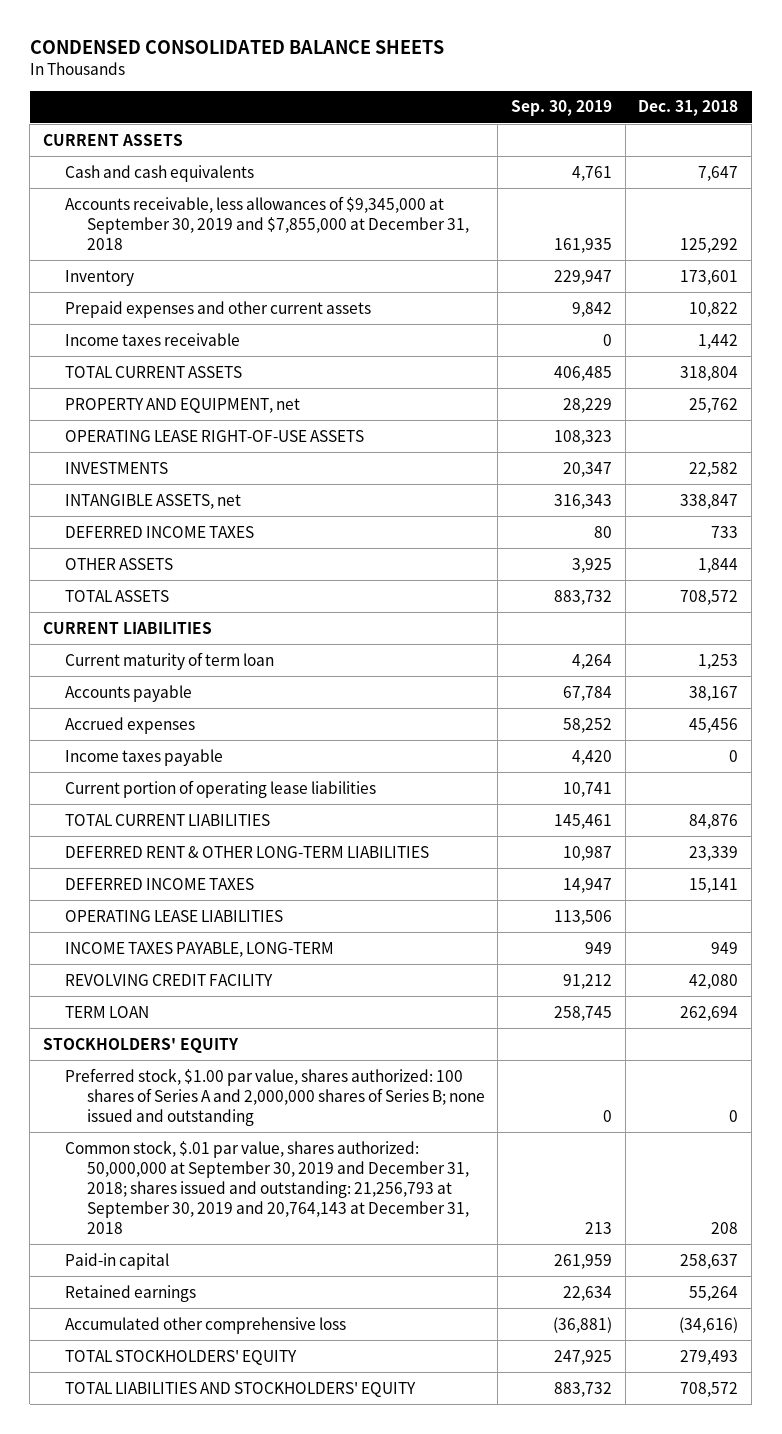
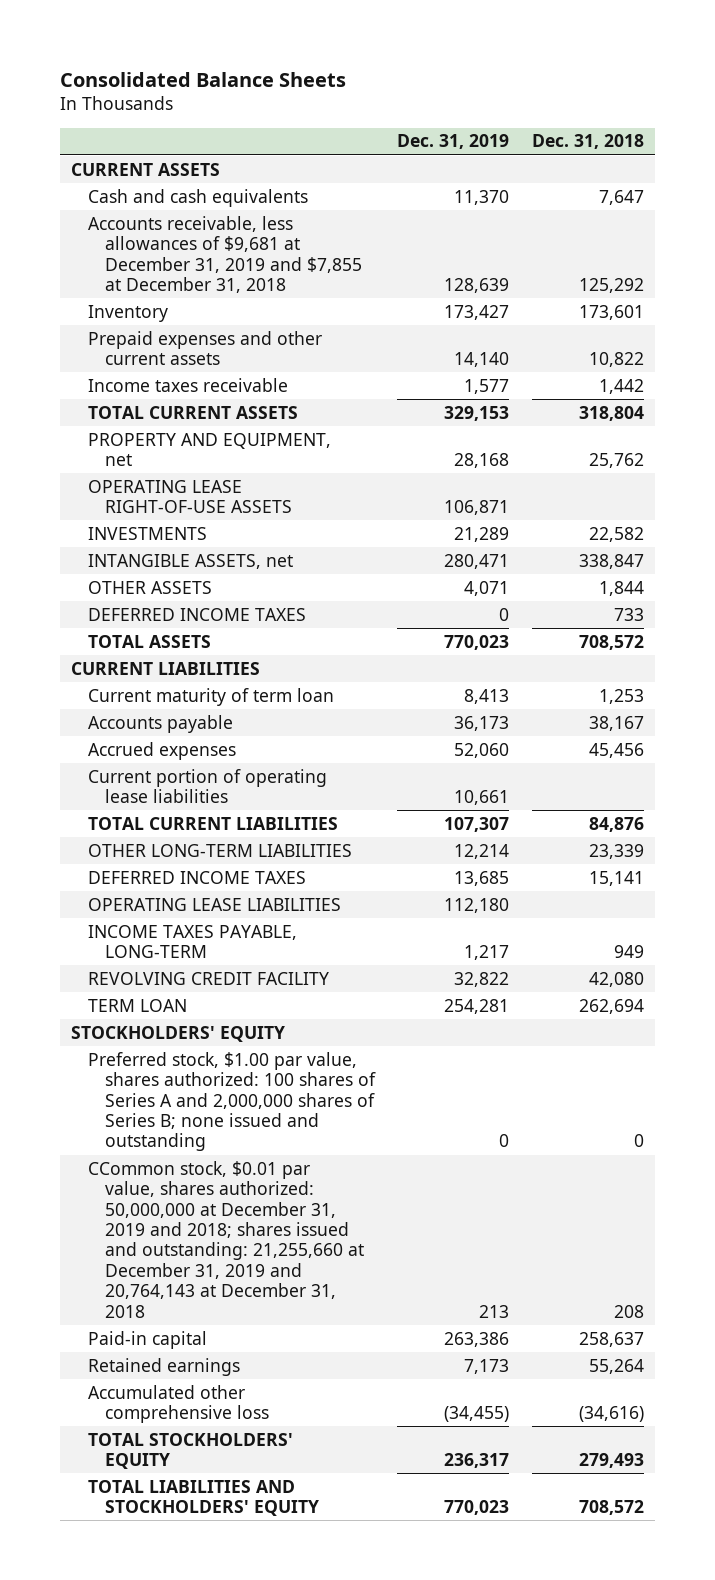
[29,40,444,55] CONDENSED CONSOLIDATED BALANCE SHEETS -> [59,71,346,87] Consolidated Balance Sheets
[511,100,613,117] Sep. 30, 2019 -> none
none -> [397,134,510,150] Dec. 31, 2019
[64,195,469,250] Accounts receivable, less allowances of $9,345,000 at September 30, 2019 and $7,855,000 at December 31, 2018 -> [88,215,363,293] Accounts receivable, less allowances of $9,681 at December 31, 2019 and $7,855 at December 31, 2018
[64,525,254,538] DEFERRED INCOME TAXES -> [88,607,307,621] DEFERRED INCOME TAXES
[64,748,223,766] Income taxes payable -> none
[64,845,429,858] DEFERRED RENT & OTHER LONG-TERM LIABILITIES -> [88,843,353,857] OTHER LONG-TERM LIABILITIES
[64,1140,469,1234] Common stock, $.01 par value, shares authorized: 50,000,000 at September 30, 2019 and December 31, 2018; shares issued and outstanding: 21,256,793 at September 30, 2019 and 20,764,143 at December 31, 2018 -> [88,1160,365,1318] CCommon stock, $0.01 par value, shares authorized: 50,000,000 at December 31, 2019 and 2018; shares issued and outstanding: 21,255,660 at December 31, 2019 and 20,764,143 at December 31, 2018

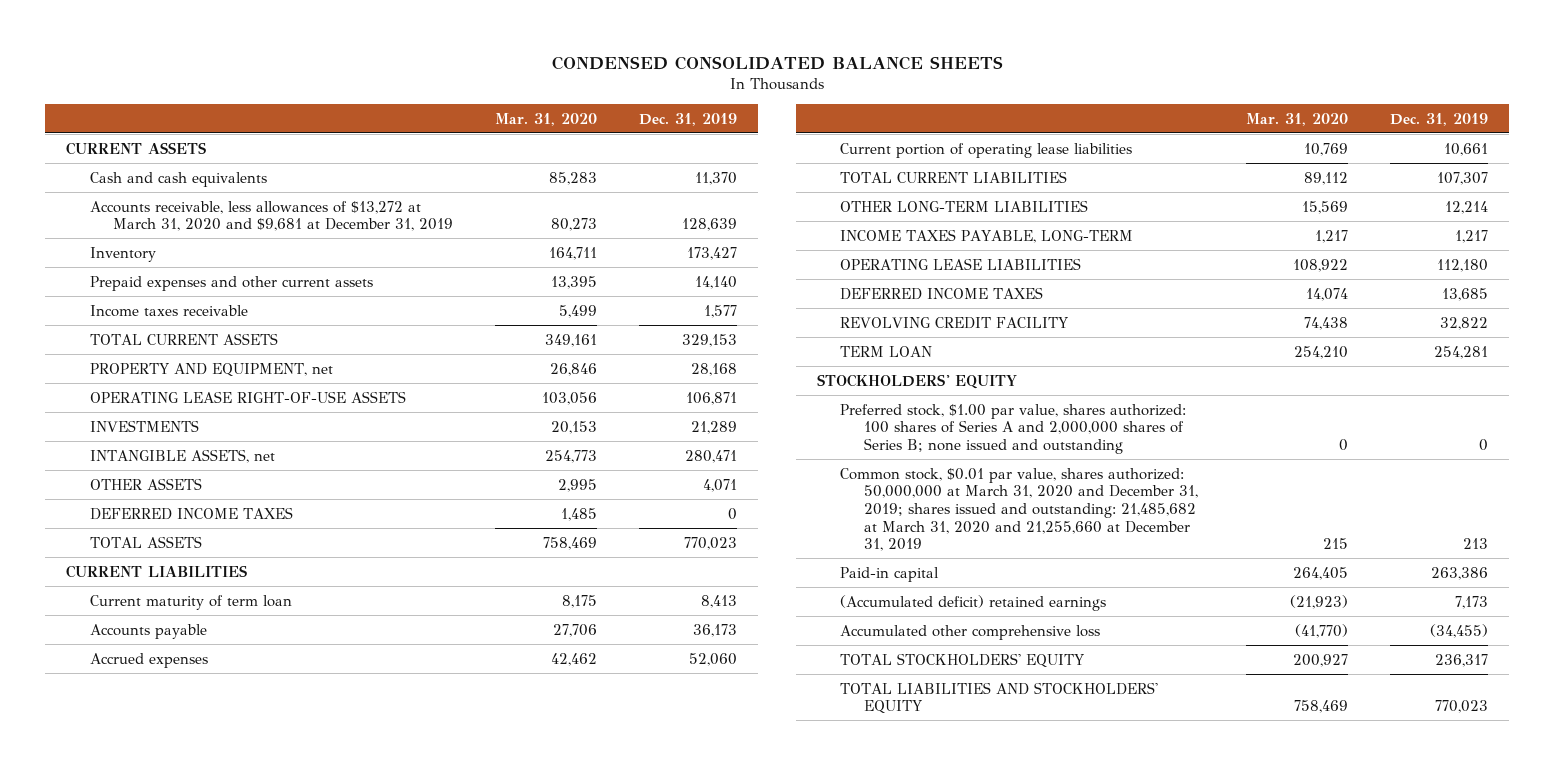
[59,71,346,87] Consolidated Balance Sheets -> [551,55,1003,70] CONDENSED CONSOLIDATED BALANCE SHEETS
[531,134,644,150] Dec. 31, 2018 -> none
none -> [495,112,598,126] Mar. 31, 2020
[88,215,363,293] Accounts receivable, less allowances of $9,681 at December 31, 2019 and $7,855 at December 31, 2018 -> [89,200,454,232] Accounts receivable, less allowances of $13,272 at March 31, 2020 and $9,681 at December 31, 2019
[88,897,342,911] OPERATING LEASE LIABILITIES -> [840,257,1082,270] OPERATING LEASE LIABILITIES
[88,870,307,884] DEFERRED INCOME TAXES -> [840,286,1044,300] DEFERRED INCOME TAXES
[88,1160,365,1318] CCommon stock, $0.01 par value, shares authorized: 50,000,000 at December 31, 2019 and 2018; shares issued and outstanding: 21,255,660 at December 31, 2019 and 20,764,143 at December 31, 2018 -> [840,467,1199,552] Common stock, $0.01 par value, shares authorized: 50,000,000 at March 31, 2020 and December 31, 2019; shares issued and outstanding: 21,485,682 at March 31, 2020 and 21,255,660 at December 31, 2019
[88,1357,241,1376] Retained earnings -> [840,594,1107,611] (Accumulated deficit) retained earnings

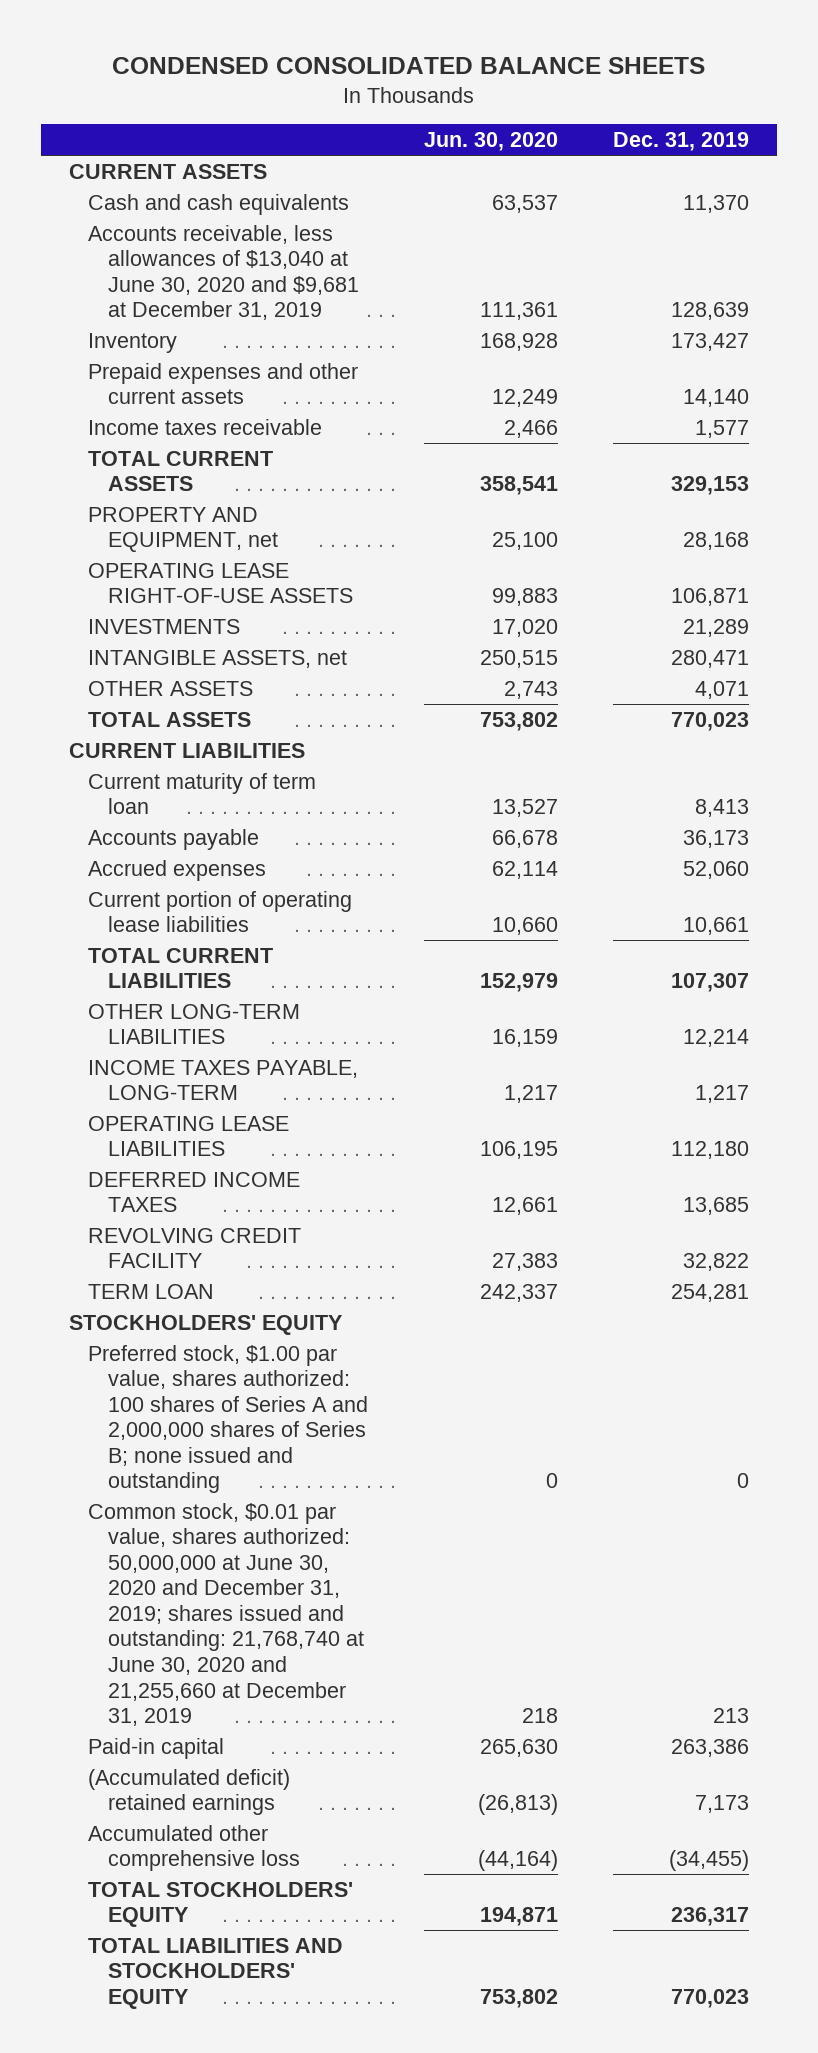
[495,112,598,126] Mar. 31, 2020 -> none
none -> [423,132,558,152] Jun. 30, 2020
[89,200,454,232] Accounts receivable, less allowances of $13,272 at March 31, 2020 and $9,681 at December 31, 2019 -> [88,224,359,321] Accounts receivable, less allowances of $13,040 at June 30, 2020 and $9,681 at December 31, 2019
[89,506,293,520] DEFERRED INCOME TAXES -> none
[840,467,1199,552] Common stock, $0.01 par value, shares authorized: 50,000,000 at March 31, 2020 and December 31, 2019; shares issued and outstanding: 21,485,682 at March 31, 2020 and 21,255,660 at December 31, 2019 -> [88,1502,364,1727] Common stock, $0.01 par value, shares authorized: 50,000,000 at June 30, 2020 and December 31, 2019; shares issued and outstanding: 21,768,740 at June 30, 2020 and 21,255,660 at December 31, 2019

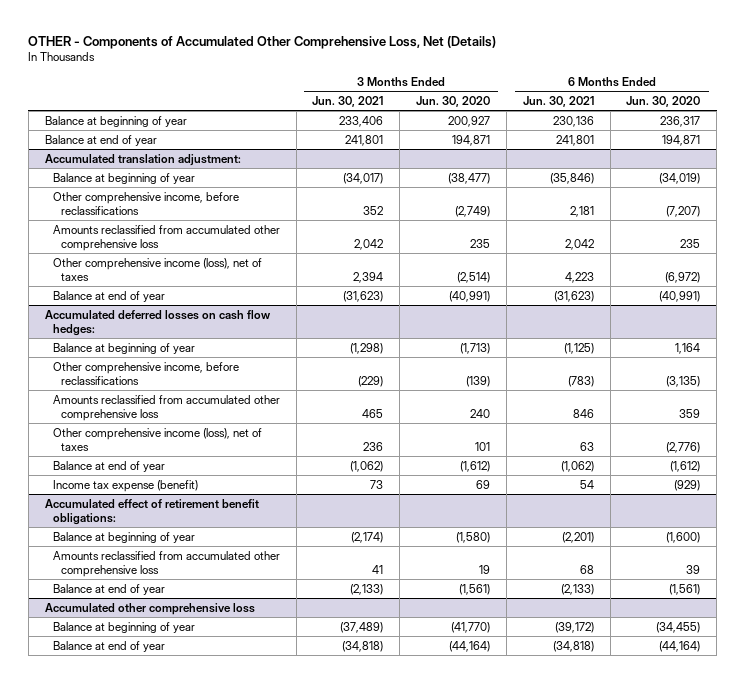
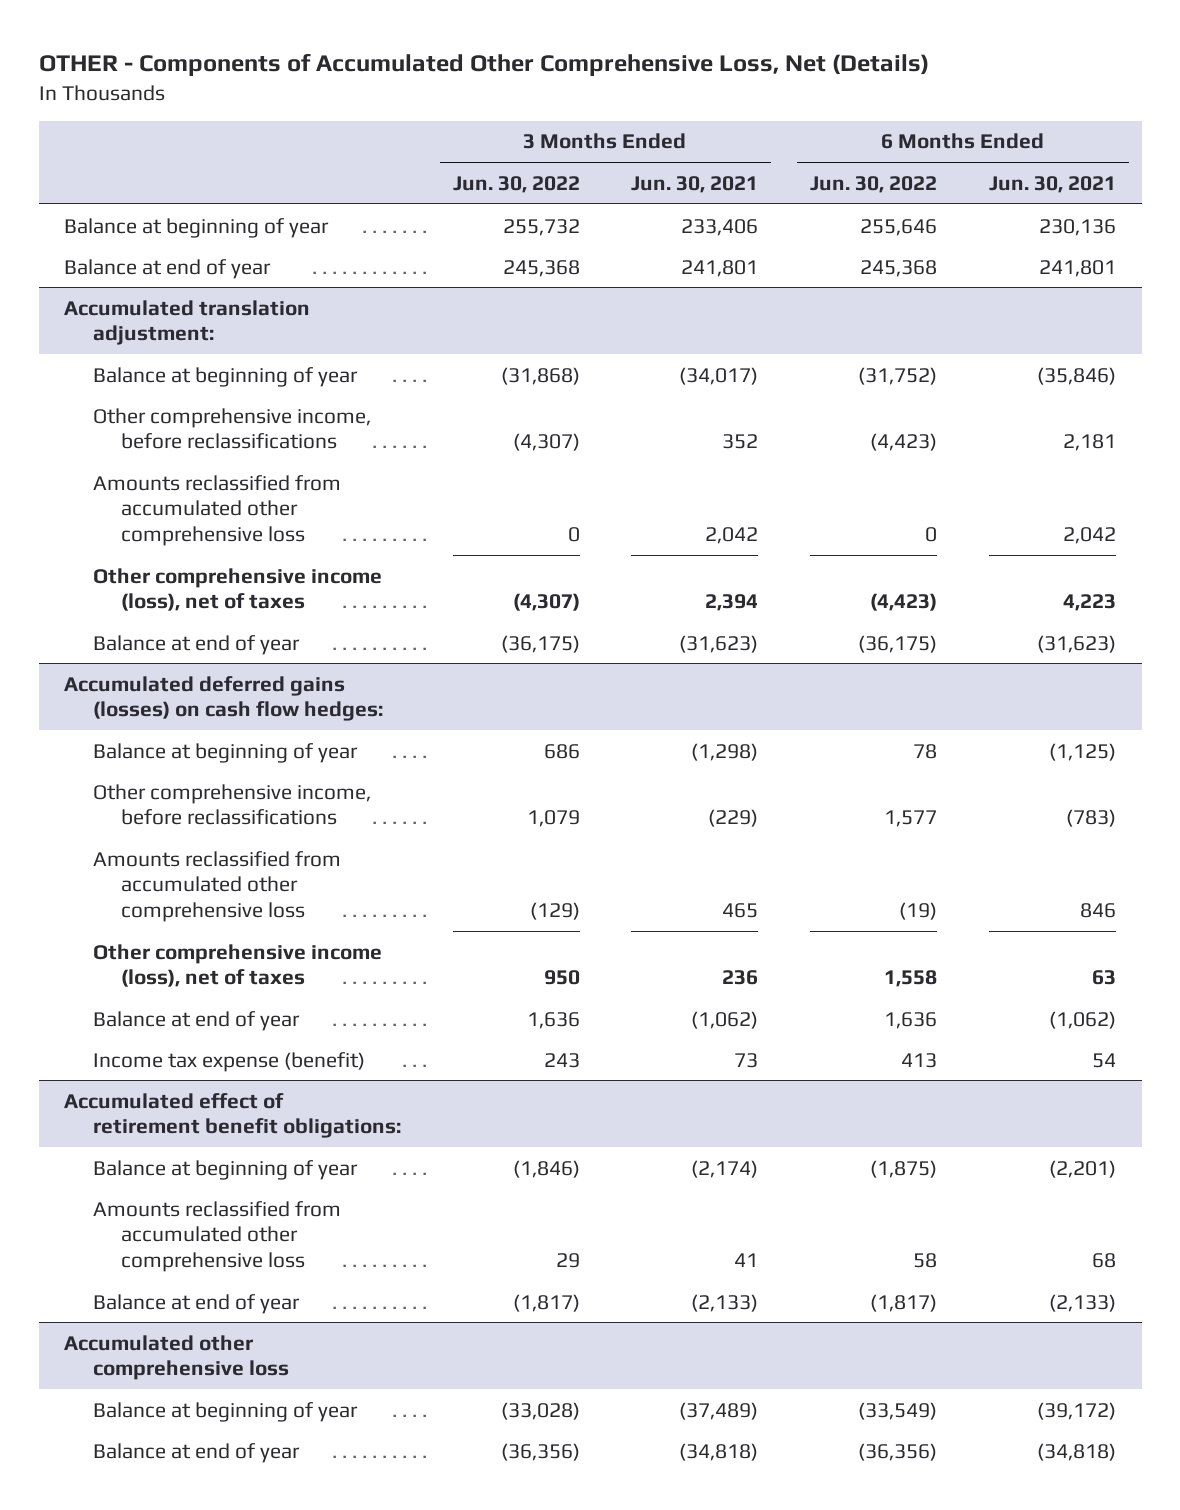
[416,96,491,108] Jun. 30, 2020 -> none
[626,96,701,108] Jun. 30, 2020 -> none
none -> [452,175,580,193] Jun. 30, 2022
none -> [810,175,938,193] Jun. 30, 2022
[44,309,271,337] Accumulated deferred losses on cash flow hedges: -> [64,675,383,722] Accumulated deferred gains (losses) on cash flow hedges:

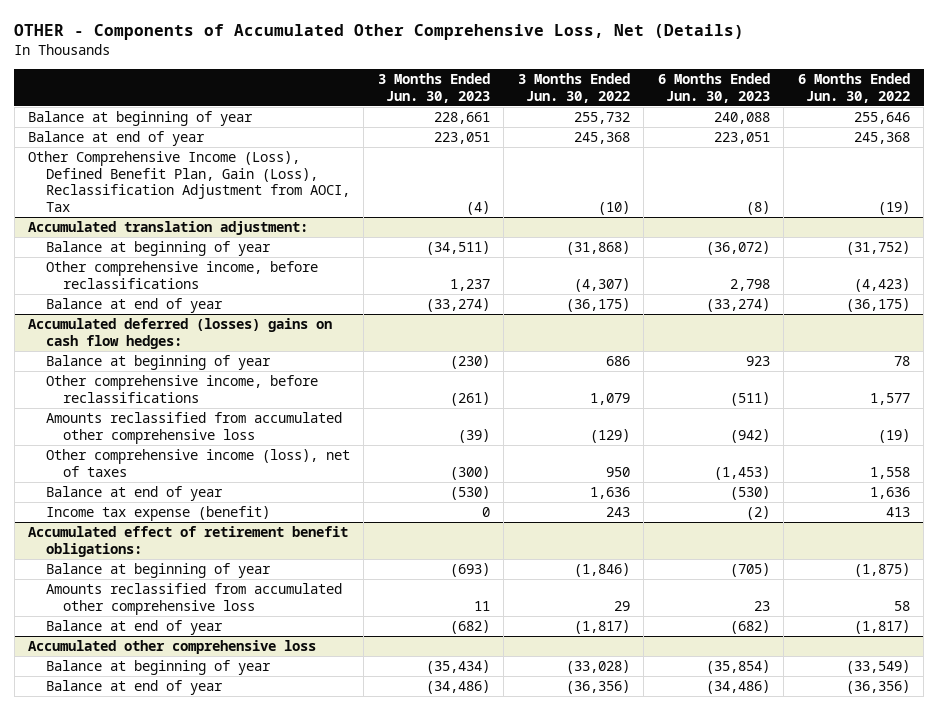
[631,175,759,193] Jun. 30, 2021 -> none
[988,175,1116,193] Jun. 30, 2021 -> none
none -> [377,73,490,103] 3 Months Ended Jun. 30, 2023
none -> [657,73,770,103] 6 Months Ended Jun. 30, 2023
none -> [28,151,350,212] Other Comprehensive Income (Loss), Defined Benefit Plan, Gain (Loss), Reclassification Adjustment from AOCI, Tax
[92,474,341,547] Amounts reclassified from accumulated other comprehensive loss -> none
[92,567,382,612] Other comprehensive income (loss), net of taxes -> none
[64,675,383,722] Accumulated deferred gains (losses) on cash flow hedges: -> [28,318,333,349] Accumulated deferred (losses) gains on cash flow hedges:

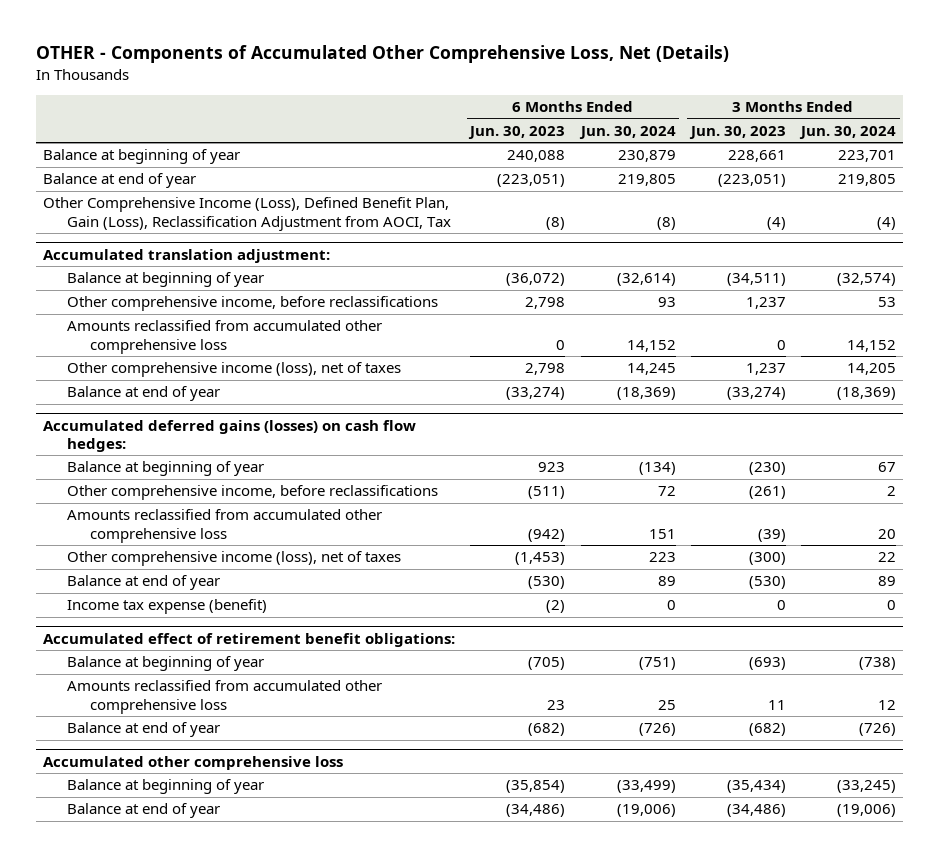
[517,73,630,103] 3 Months Ended Jun. 30, 2022 -> none
[797,73,910,103] 6 Months Ended Jun. 30, 2022 -> none
none -> [578,125,676,139] Jun. 30, 2024
none -> [798,125,896,139] Jun. 30, 2024
[433,132,490,145] 223,051 -> [717,174,786,188] (223,051)
[713,132,770,145] 223,051 -> [497,174,566,188] (223,051)
none -> [66,320,382,354] Amounts reclassified from accumulated other comprehensive loss
none -> [66,362,401,378] Other comprehensive income (loss), net of taxes
[28,318,333,349] Accumulated deferred (losses) gains on cash flow hedges: -> [43,419,417,452] Accumulated deferred gains (losses) on cash flow hedges:

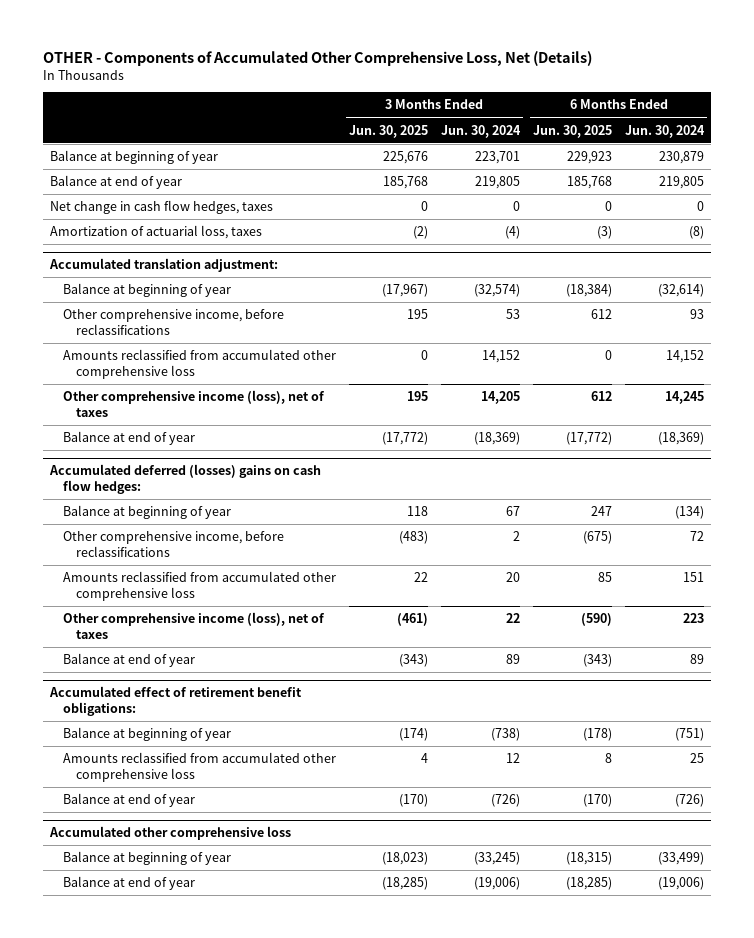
[468,125,566,139] Jun. 30, 2023 -> none
[688,125,786,139] Jun. 30, 2023 -> none
none -> [348,124,428,138] Jun. 30, 2025
none -> [533,124,613,138] Jun. 30, 2025
none -> [49,200,273,215] Net change in cash flow hedges, taxes
[43,197,451,231] Other Comprehensive Income (Loss), Defined Benefit Plan, Gain (Loss), Reclassification Adjustment from AOCI, Tax -> [49,225,262,240] Amortization of actuarial loss, taxes
[43,419,417,452] Accumulated deferred gains (losses) on cash flow hedges: -> [48,464,321,495] Accumulated deferred (losses) gains on cash flow hedges:
[66,599,267,615] Income tax expense (benefit) -> none

